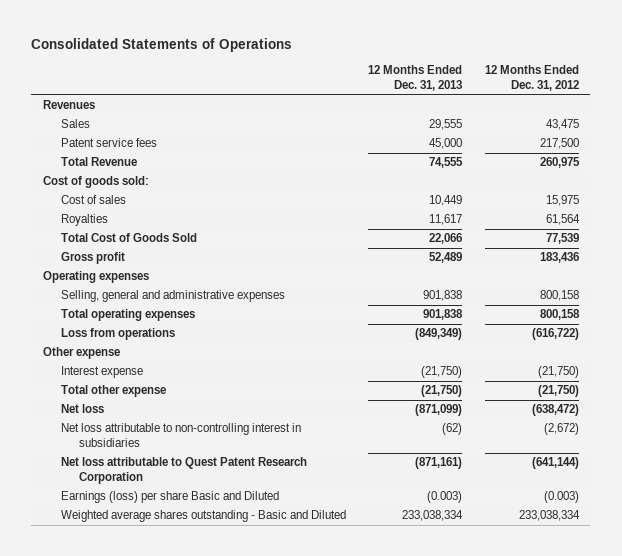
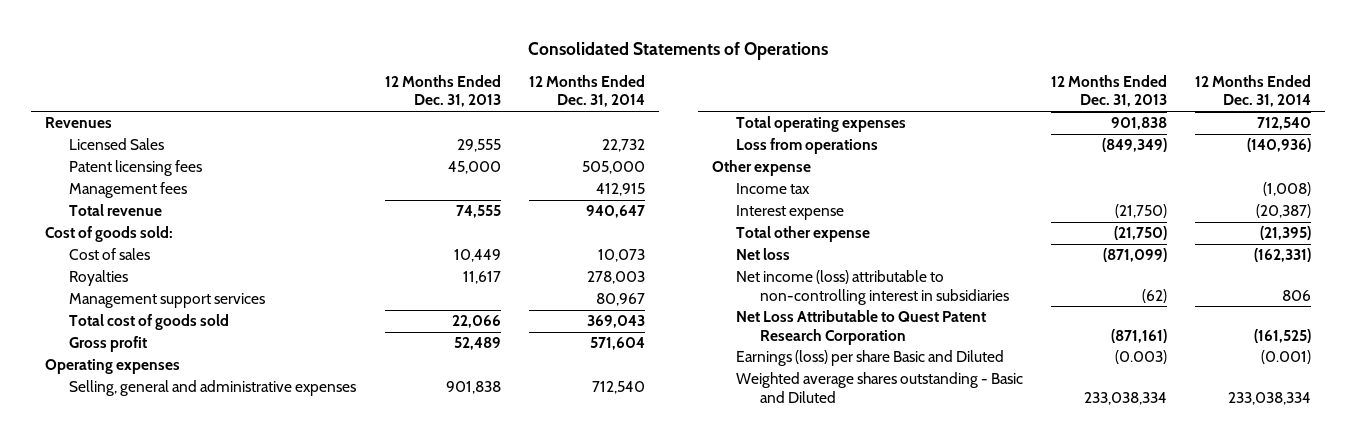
[485,65,580,92] 12 Months Ended Dec. 31, 2012 -> none
none -> [528,75,645,108] 12 Months Ended Dec. 31, 2014
[60,119,90,129] Sales -> [69,138,165,151] Licensed Sales
[60,138,157,148] Patent service fees -> [69,160,203,177] Patent licensing fees
none -> [69,182,188,199] Management fees
[60,157,137,167] Total Revenue -> [69,204,163,217] Total revenue
none -> [69,293,266,309] Management support services
[60,233,197,243] Total Cost of Goods Sold -> [69,314,230,331] Total cost of goods sold
none -> [735,183,810,195] Income tax
[60,423,301,448] Net loss attributable to non-controlling interest in subsidiaries -> [735,270,1009,305] Net income (loss) attributable to non-controlling interest in subsidiaries
[60,457,307,485] Net loss attributable to Quest Patent Research Corporation -> [735,310,986,345] Net Loss Attributable to Quest Patent Research Corporation

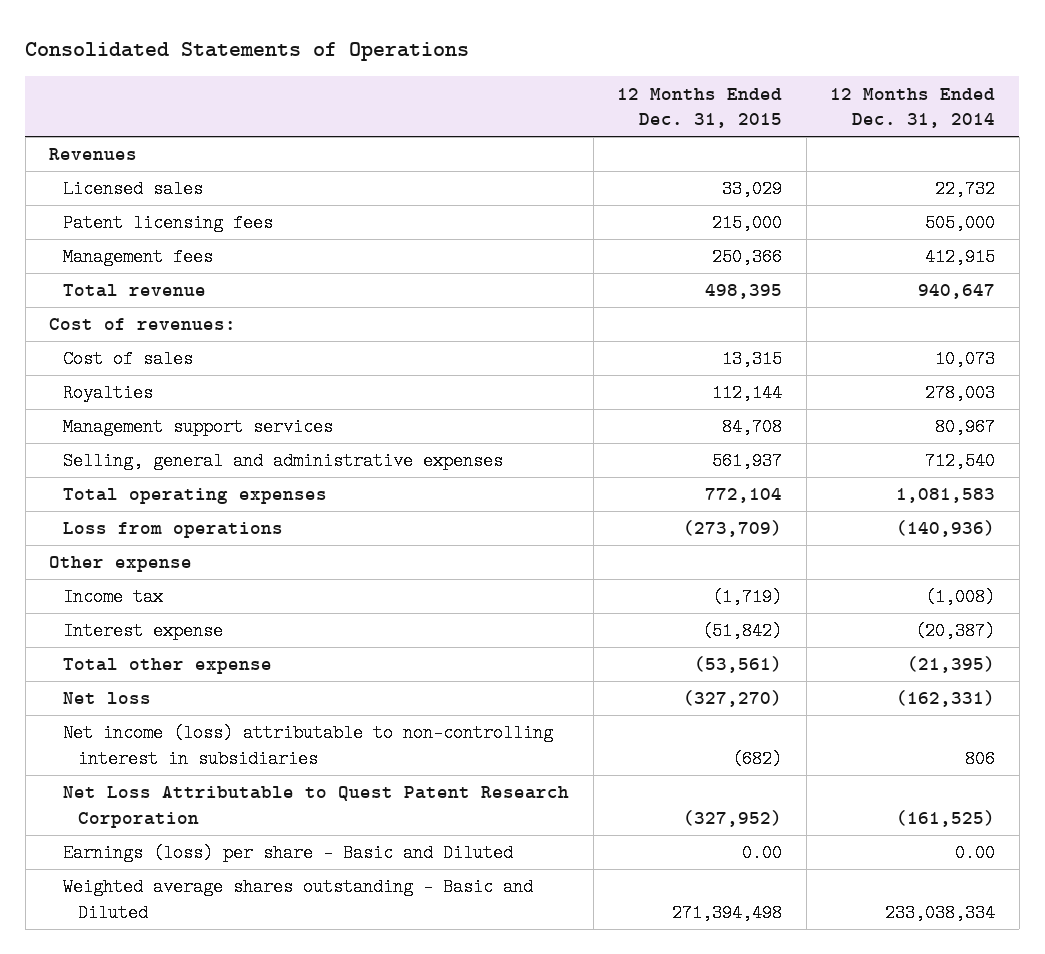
[384,75,501,108] 12 Months Ended Dec. 31, 2013 -> none
none -> [617,87,783,129] 12 Months Ended Dec. 31, 2015
[69,138,165,151] Licensed Sales -> [63,180,204,199] Licensed sales
[45,226,174,243] Cost of goods sold: -> none
none -> [49,318,237,331] Cost of revenues:
[69,314,230,331] Total cost of goods sold -> none
[69,336,148,353] Gross profit -> none
[45,359,181,375] Operating expenses -> none
[1257,117,1312,131] 712,540 -> [896,488,996,504] 1,081,583
[735,350,1004,367] Earnings (loss) per share Basic and Diluted -> [63,844,514,863] Earnings (loss) per share - Basic and Diluted
[1261,350,1312,365] (0.001) -> [955,844,996,863] 0.00

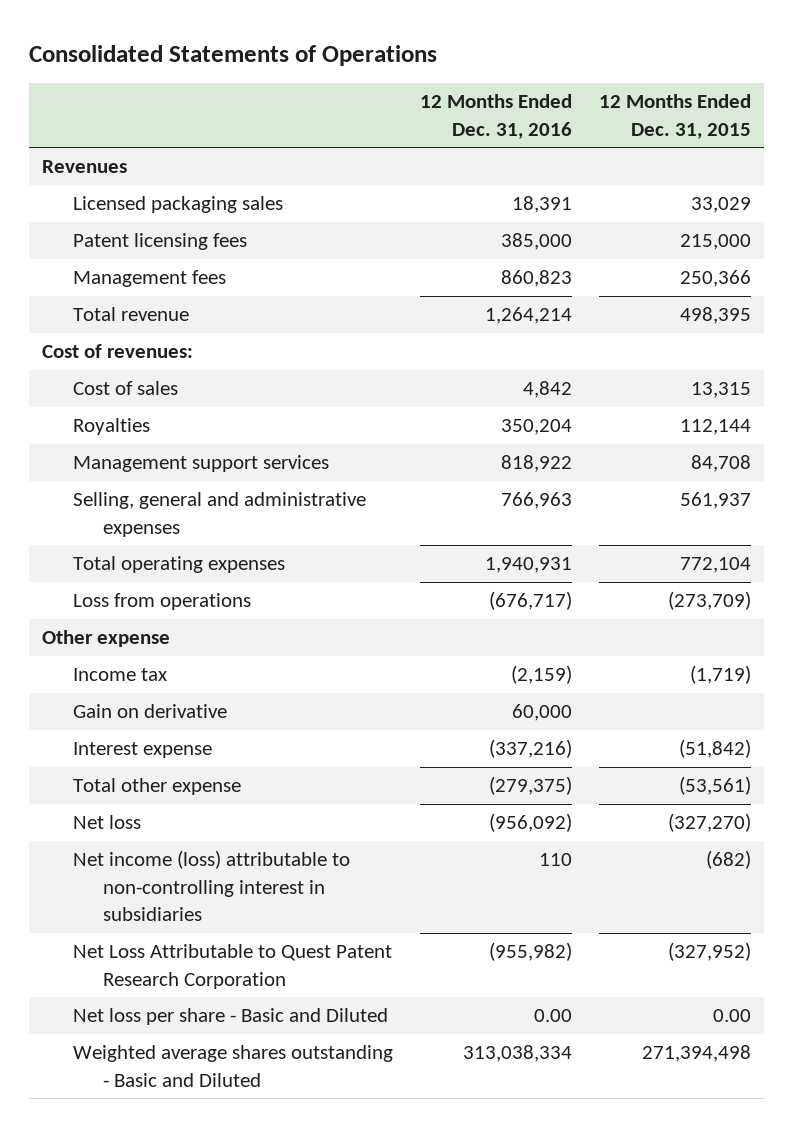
[830,87,996,129] 12 Months Ended Dec. 31, 2014 -> none
none -> [419,94,572,139] 12 Months Ended Dec. 31, 2016
[63,180,204,199] Licensed sales -> [72,196,283,214] Licensed packaging sales
none -> [72,704,227,719] Gain on derivative
[63,844,514,863] Earnings (loss) per share - Basic and Diluted -> [72,1008,388,1026] Net loss per share - Basic and Diluted

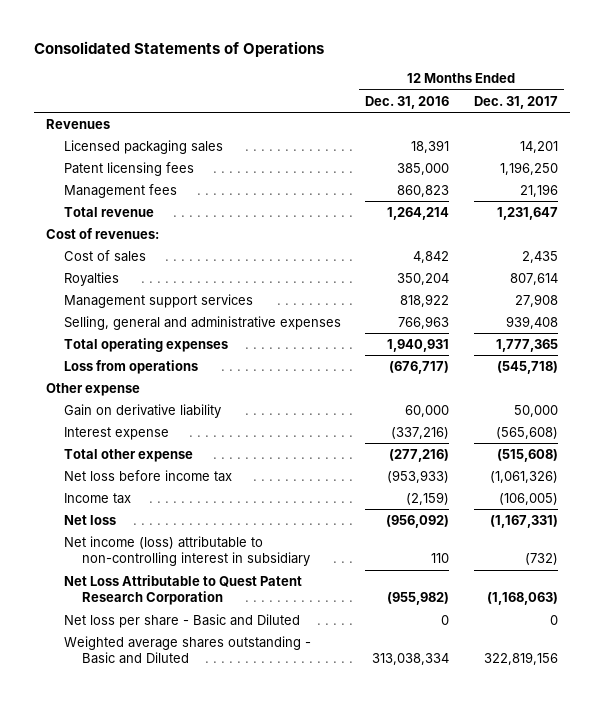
[598,94,751,139] 12 Months Ended Dec. 31, 2015 -> none
none -> [473,95,558,109] Dec. 31, 2017
[72,704,227,719] Gain on derivative -> [64,403,222,418] Gain on derivative liability
[488,776,572,796] (279,375) -> [389,448,450,462] (277,216)
none -> [64,469,233,482] Net loss before income tax
[72,668,167,682] Income tax -> [64,492,132,504] Income tax
[72,850,350,921] Net income (loss) attributable to non-controlling interest in subsidiaries -> [64,535,310,567] Net income (loss) attributable to non-controlling interest in subsidiary
[533,1009,572,1023] 0.00 -> [441,614,450,625] 0

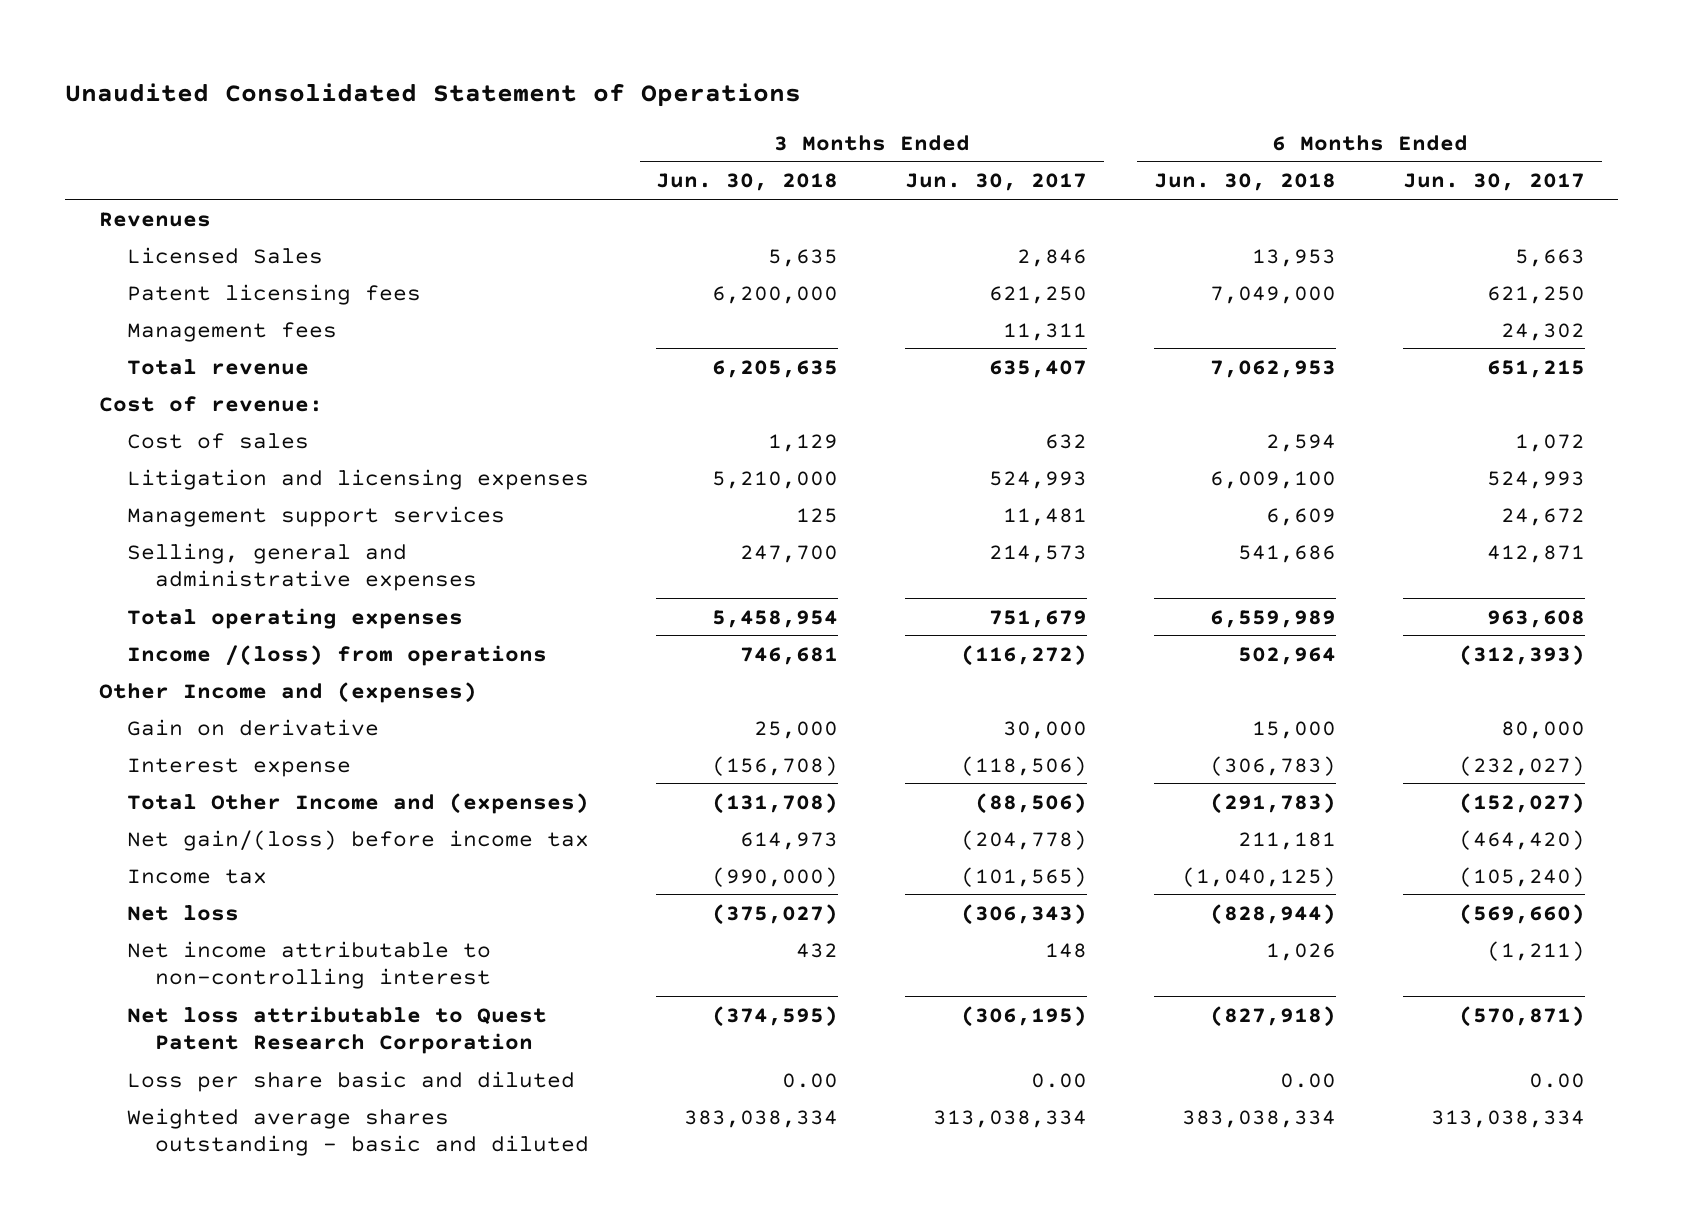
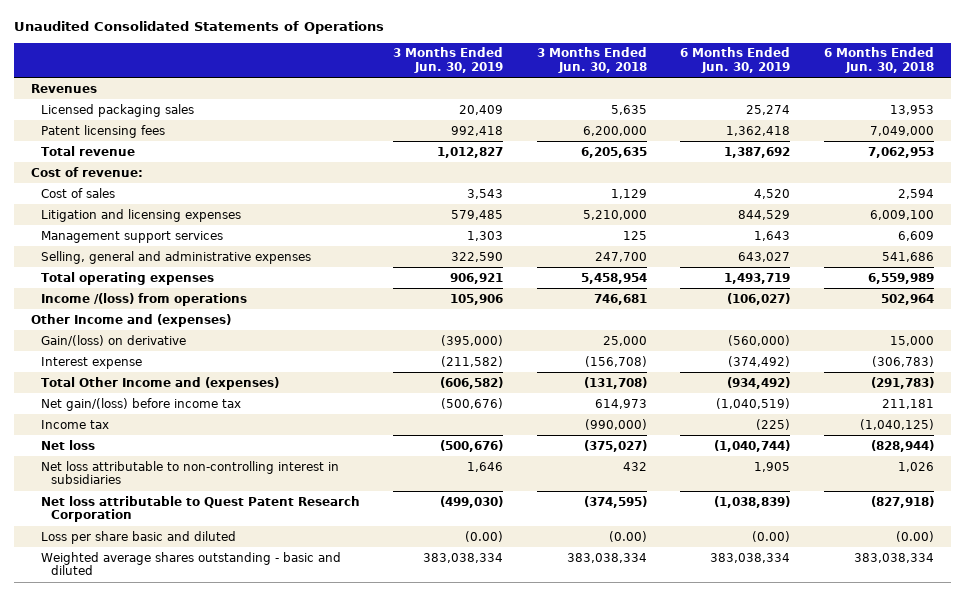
[65,83,802,108] Unaudited Consolidated Statement of Operations -> [13,21,384,35] Unaudited Consolidated Statements of Operations
[905,173,1088,192] Jun. 30, 2017 -> none
[1402,173,1585,192] Jun. 30, 2017 -> none
none -> [393,47,504,74] 3 Months Ended Jun. 30, 2019
none -> [680,47,791,74] 6 Months Ended Jun. 30, 2019
[127,246,324,264] Licensed Sales -> [40,103,194,117] Licensed packaging sales
[127,321,338,342] Management fees -> none
[127,718,380,736] Gain on derivative -> [40,334,186,346] Gain/(loss) on derivative
[127,940,492,989] Net income attributable to non-controlling interest -> [40,460,339,485] Net loss attributable to non-controlling interest in subsidiaries
[782,1072,839,1088] 0.00 -> [608,530,647,542] (0.00)
[1280,1072,1337,1088] 0.00 -> [896,530,935,542] (0.00)

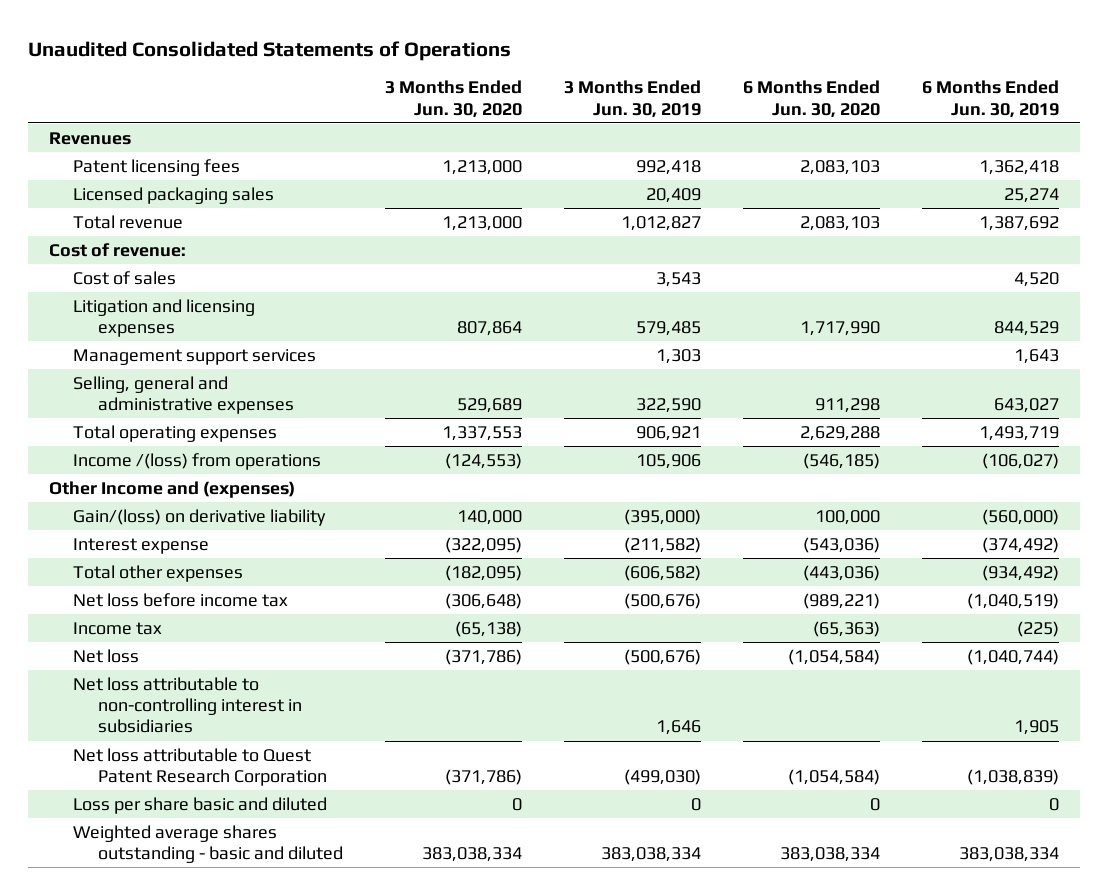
[536,47,647,74] 3 Months Ended Jun. 30, 2018 -> none
[824,47,935,74] 6 Months Ended Jun. 30, 2018 -> none
none -> [384,80,522,118] 3 Months Ended Jun. 30, 2020
none -> [743,80,881,118] 6 Months Ended Jun. 30, 2020
[40,103,194,117] Licensed packaging sales -> [73,186,275,204] Licensed packaging sales
[40,334,186,346] Gain/(loss) on derivative -> [73,508,327,526] Gain/(loss) on derivative liability
[40,376,279,390] Total Other Income and (expenses) -> [73,564,244,582] Total other expenses
[40,397,241,411] Net gain/(loss) before income tax -> [73,592,289,607] Net loss before income tax
[465,530,504,542] (0.00) -> [691,797,702,811] 0
[752,530,791,542] (0.00) -> [1049,797,1060,811] 0

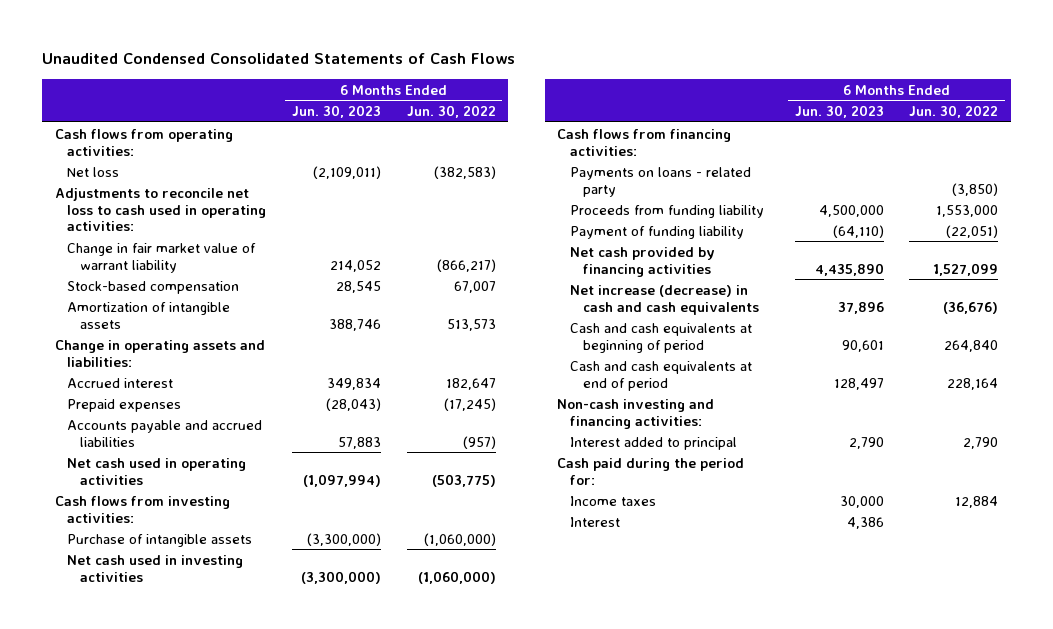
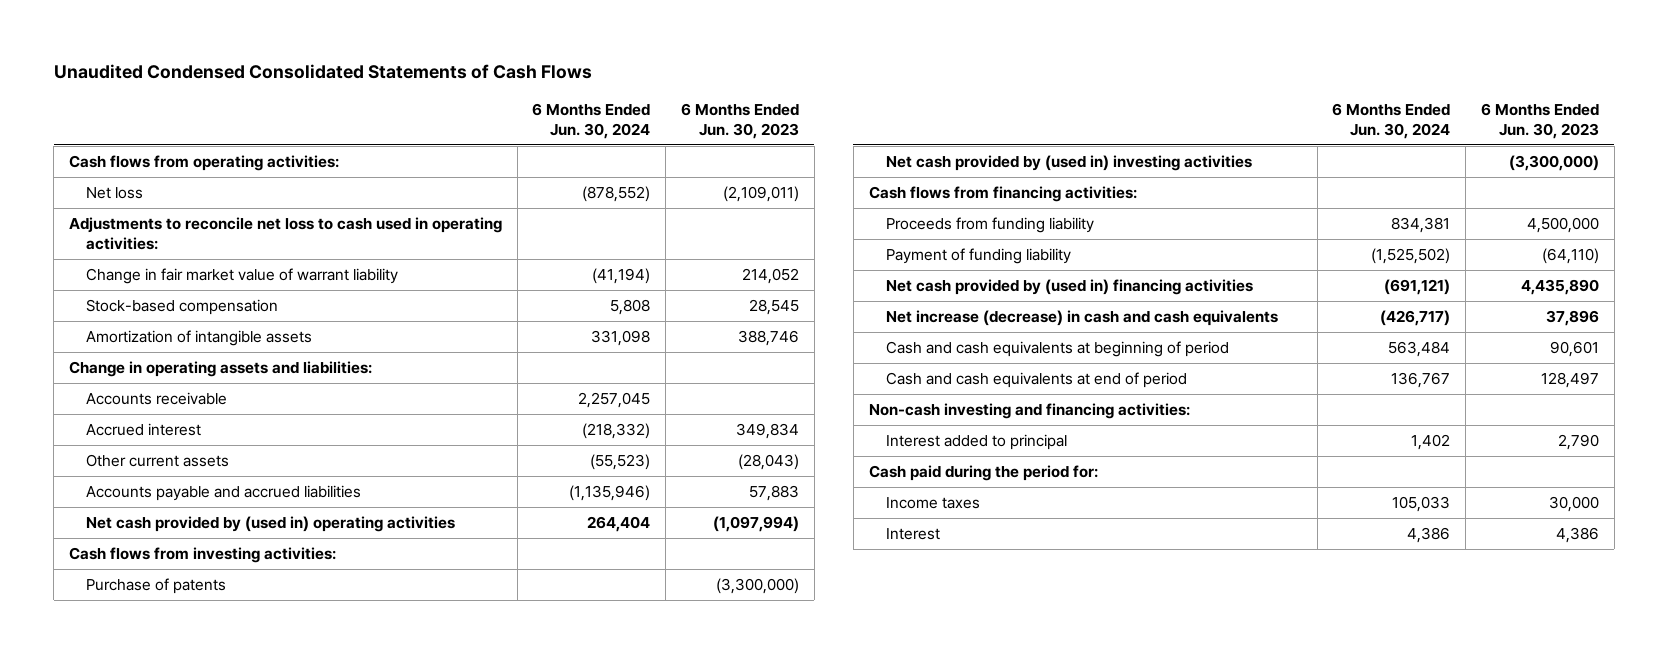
[406,105,496,119] Jun. 30, 2022 -> none
none -> [532,102,651,139] 6 Months Ended Jun. 30, 2024
none -> [85,392,227,406] Accounts receivable
[67,398,182,412] Prepaid expenses -> [85,454,229,468] Other current assets
[67,457,247,485] Net cash used in operating activities -> [85,516,455,533] Net cash provided by (used in) operating activities
[67,533,253,547] Purchase of intangible assets -> [85,578,226,595] Purchase of patents
[67,554,244,582] Net cash used in investing activities -> [885,155,1252,172] Net cash provided by (used in) investing activities
[570,166,752,197] Payments on loans - related party -> none
[570,246,716,277] Net cash provided by financing activities -> [885,279,1253,296] Net cash provided by (used in) financing activities

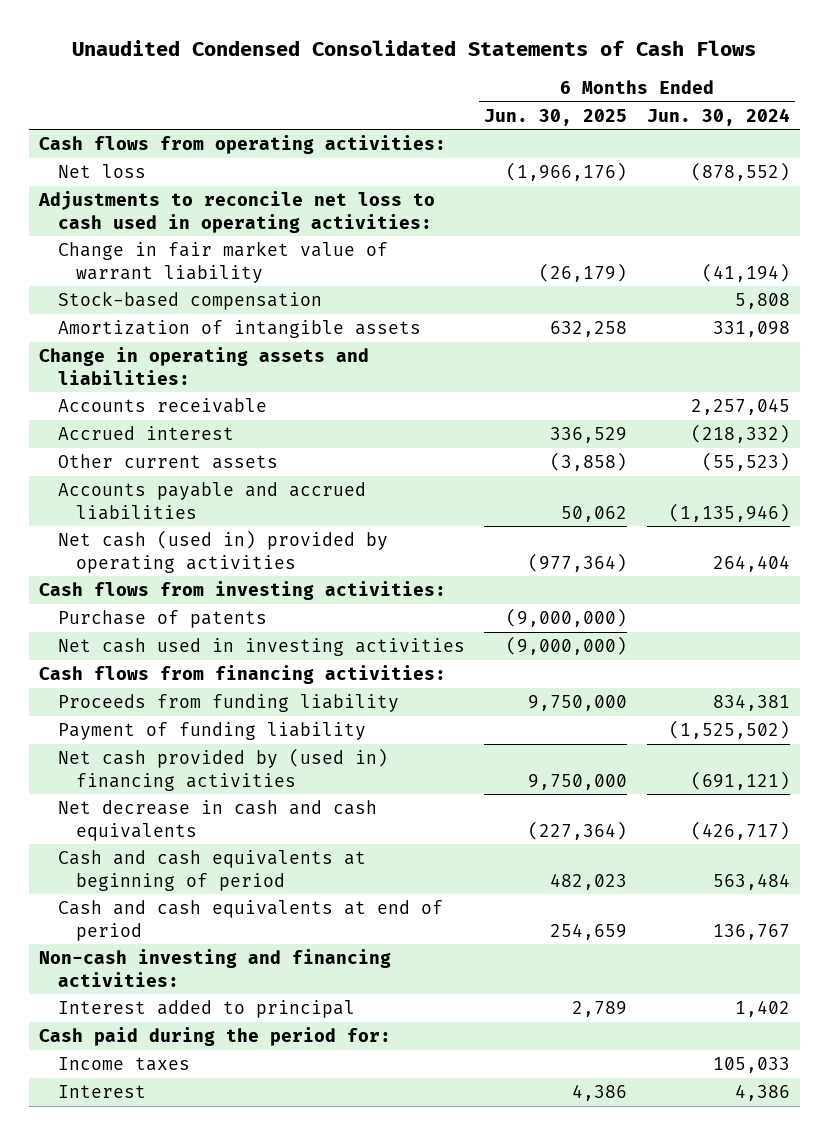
[680,102,799,139] 6 Months Ended Jun. 30, 2023 -> none
none -> [484,108,628,126] Jun. 30, 2025
[85,516,455,533] Net cash provided by (used in) operating activities -> [57,530,388,573] Net cash (used in) provided by operating activities
[885,155,1252,172] Net cash provided by (used in) investing activities -> [57,638,465,657] Net cash used in investing activities
[885,310,1278,327] Net increase (decrease) in cash and cash equivalents -> [57,800,377,841] Net decrease in cash and cash equivalents

